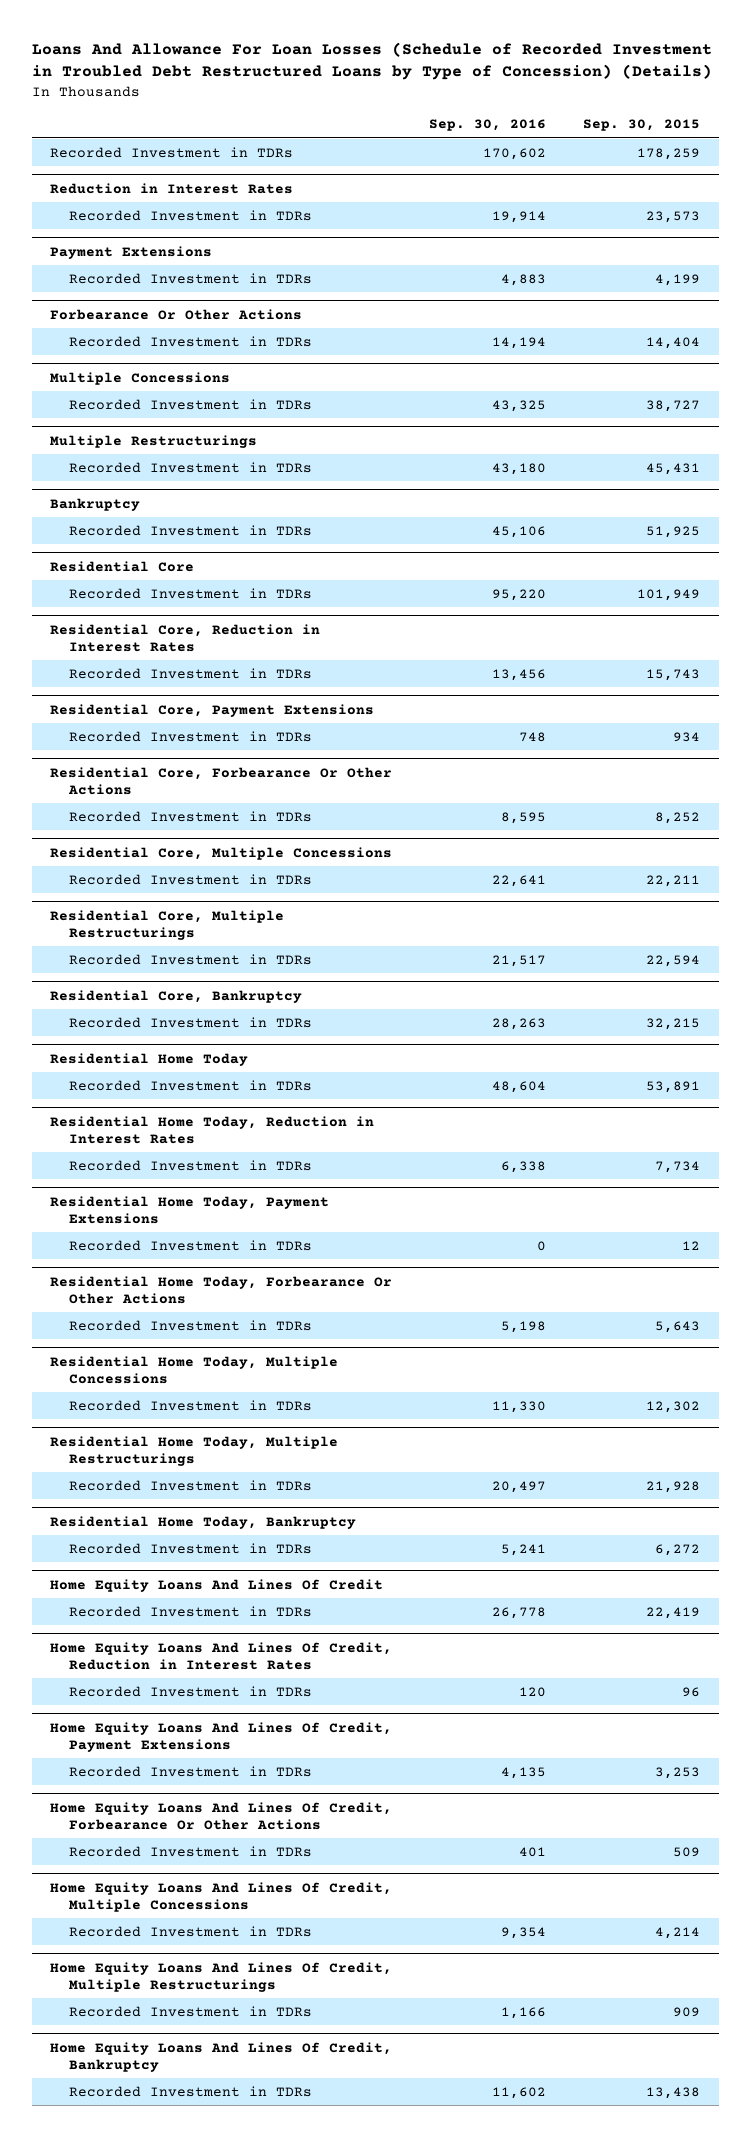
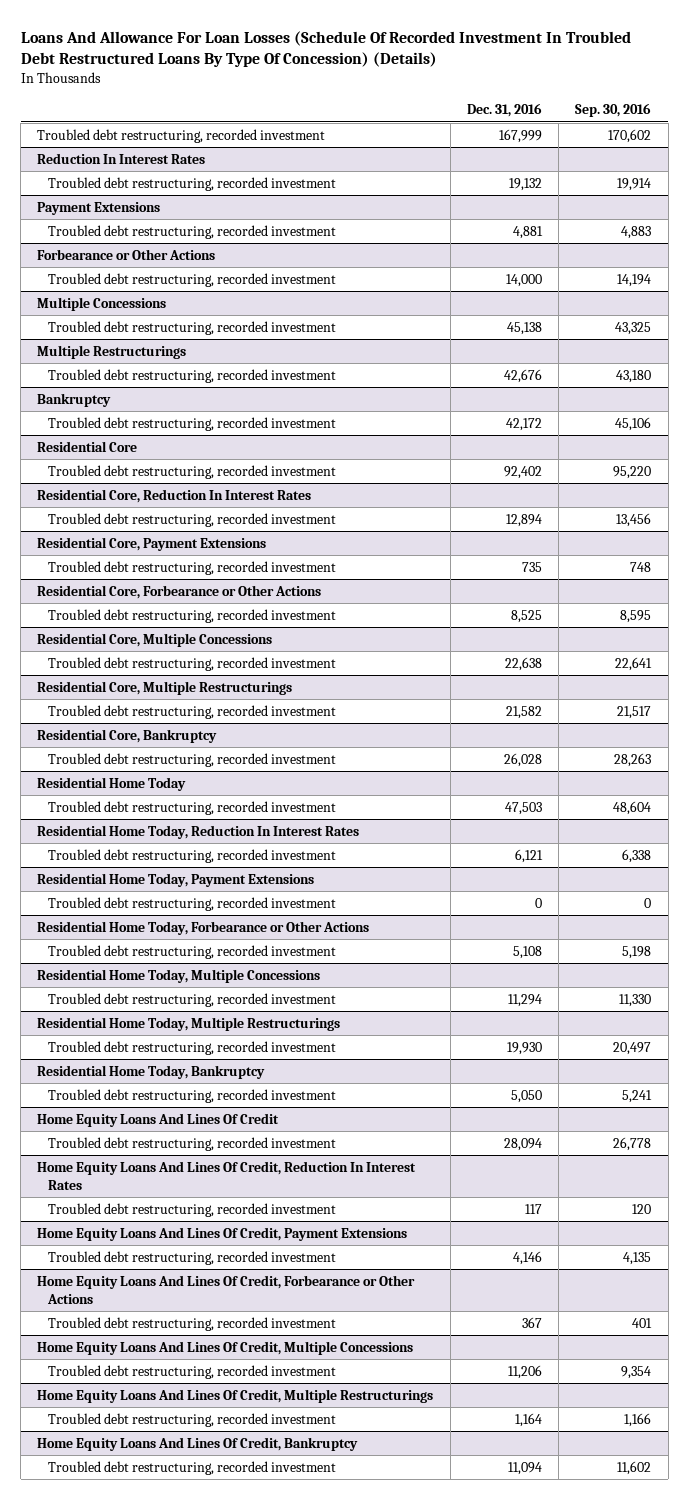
[31,42,712,81] Loans And Allowance For Loan Losses (Schedule of Recorded Investment in Troubled Debt Restructured Loans by Type of Concession) (Details) -> [20,30,631,68] Loans And Allowance For Loan Losses (Schedule Of Recorded Investment In Troubled Debt Restructured Loans By Type Of Concession) (Details)
[583,119,701,132] Sep. 30, 2015 -> none
none -> [466,103,542,118] Dec. 31, 2016
[50,146,294,158] Recorded Investment in TDRs -> [37,128,326,143] Troubled debt restructuring, recorded investment
[50,182,294,194] Reduction in Interest Rates -> [37,152,206,164] Reduction In Interest Rates
[68,209,312,221] Recorded Investment in TDRs -> [47,176,336,191] Troubled debt restructuring, recorded investment
[68,272,312,284] Recorded Investment in TDRs -> [47,224,336,239] Troubled debt restructuring, recorded investment
[50,308,303,320] Forbearance Or Other Actions -> [37,248,216,260] Forbearance or Other Actions
[68,335,312,347] Recorded Investment in TDRs -> [47,272,336,287] Troubled debt restructuring, recorded investment
[68,398,312,410] Recorded Investment in TDRs -> [47,320,336,335] Troubled debt restructuring, recorded investment
[68,461,312,473] Recorded Investment in TDRs -> [47,368,336,383] Troubled debt restructuring, recorded investment
[68,524,312,536] Recorded Investment in TDRs -> [47,416,336,431] Troubled debt restructuring, recorded investment
[68,587,312,599] Recorded Investment in TDRs -> [47,464,336,479] Troubled debt restructuring, recorded investment
[50,623,321,652] Residential Core, Reduction in Interest Rates -> [37,488,312,503] Residential Core, Reduction In Interest Rates
[68,667,312,679] Recorded Investment in TDRs -> [47,512,336,527] Troubled debt restructuring, recorded investment
[68,730,312,742] Recorded Investment in TDRs -> [47,560,336,575] Troubled debt restructuring, recorded investment
[50,766,393,795] Residential Core, Forbearance Or Other Actions -> [37,584,322,599] Residential Core, Forbearance or Other Actions
[68,810,312,822] Recorded Investment in TDRs -> [47,608,336,623] Troubled debt restructuring, recorded investment
[68,873,312,885] Recorded Investment in TDRs -> [47,656,336,671] Troubled debt restructuring, recorded investment
[68,953,312,965] Recorded Investment in TDRs -> [47,704,336,719] Troubled debt restructuring, recorded investment
[68,1016,312,1028] Recorded Investment in TDRs -> [47,752,336,767] Troubled debt restructuring, recorded investment
[68,1079,312,1091] Recorded Investment in TDRs -> [47,800,336,815] Troubled debt restructuring, recorded investment
[50,1115,375,1144] Residential Home Today, Reduction in Interest Rates -> [37,824,360,839] Residential Home Today, Reduction In Interest Rates
[68,1159,312,1171] Recorded Investment in TDRs -> [47,848,336,863] Troubled debt restructuring, recorded investment
[68,1239,312,1251] Recorded Investment in TDRs -> [47,896,336,911] Troubled debt restructuring, recorded investment
[50,1275,393,1304] Residential Home Today, Forbearance Or Other Actions -> [37,920,370,935] Residential Home Today, Forbearance or Other Actions
[68,1319,312,1331] Recorded Investment in TDRs -> [47,944,336,959] Troubled debt restructuring, recorded investment
[68,1399,312,1411] Recorded Investment in TDRs -> [47,992,336,1007] Troubled debt restructuring, recorded investment
[68,1479,312,1491] Recorded Investment in TDRs -> [47,1040,336,1055] Troubled debt restructuring, recorded investment
[68,1542,312,1554] Recorded Investment in TDRs -> [47,1088,336,1103] Troubled debt restructuring, recorded investment
[68,1605,312,1617] Recorded Investment in TDRs -> [47,1136,336,1151] Troubled debt restructuring, recorded investment
[50,1641,393,1670] Home Equity Loans And Lines Of Credit, Reduction in Interest Rates -> [37,1160,417,1190] Home Equity Loans And Lines Of Credit, Reduction In Interest Rates
[68,1685,312,1697] Recorded Investment in TDRs -> [47,1202,336,1217] Troubled debt restructuring, recorded investment
[68,1765,312,1777] Recorded Investment in TDRs -> [47,1250,336,1265] Troubled debt restructuring, recorded investment
[50,1801,393,1830] Home Equity Loans And Lines Of Credit, Forbearance Or Other Actions -> [37,1274,416,1304] Home Equity Loans And Lines Of Credit, Forbearance or Other Actions
[68,1845,312,1857] Recorded Investment in TDRs -> [47,1316,336,1331] Troubled debt restructuring, recorded investment
[68,1925,312,1937] Recorded Investment in TDRs -> [47,1364,336,1379] Troubled debt restructuring, recorded investment
[68,2005,312,2017] Recorded Investment in TDRs -> [47,1412,336,1427] Troubled debt restructuring, recorded investment
[68,2085,312,2097] Recorded Investment in TDRs -> [47,1460,336,1475] Troubled debt restructuring, recorded investment

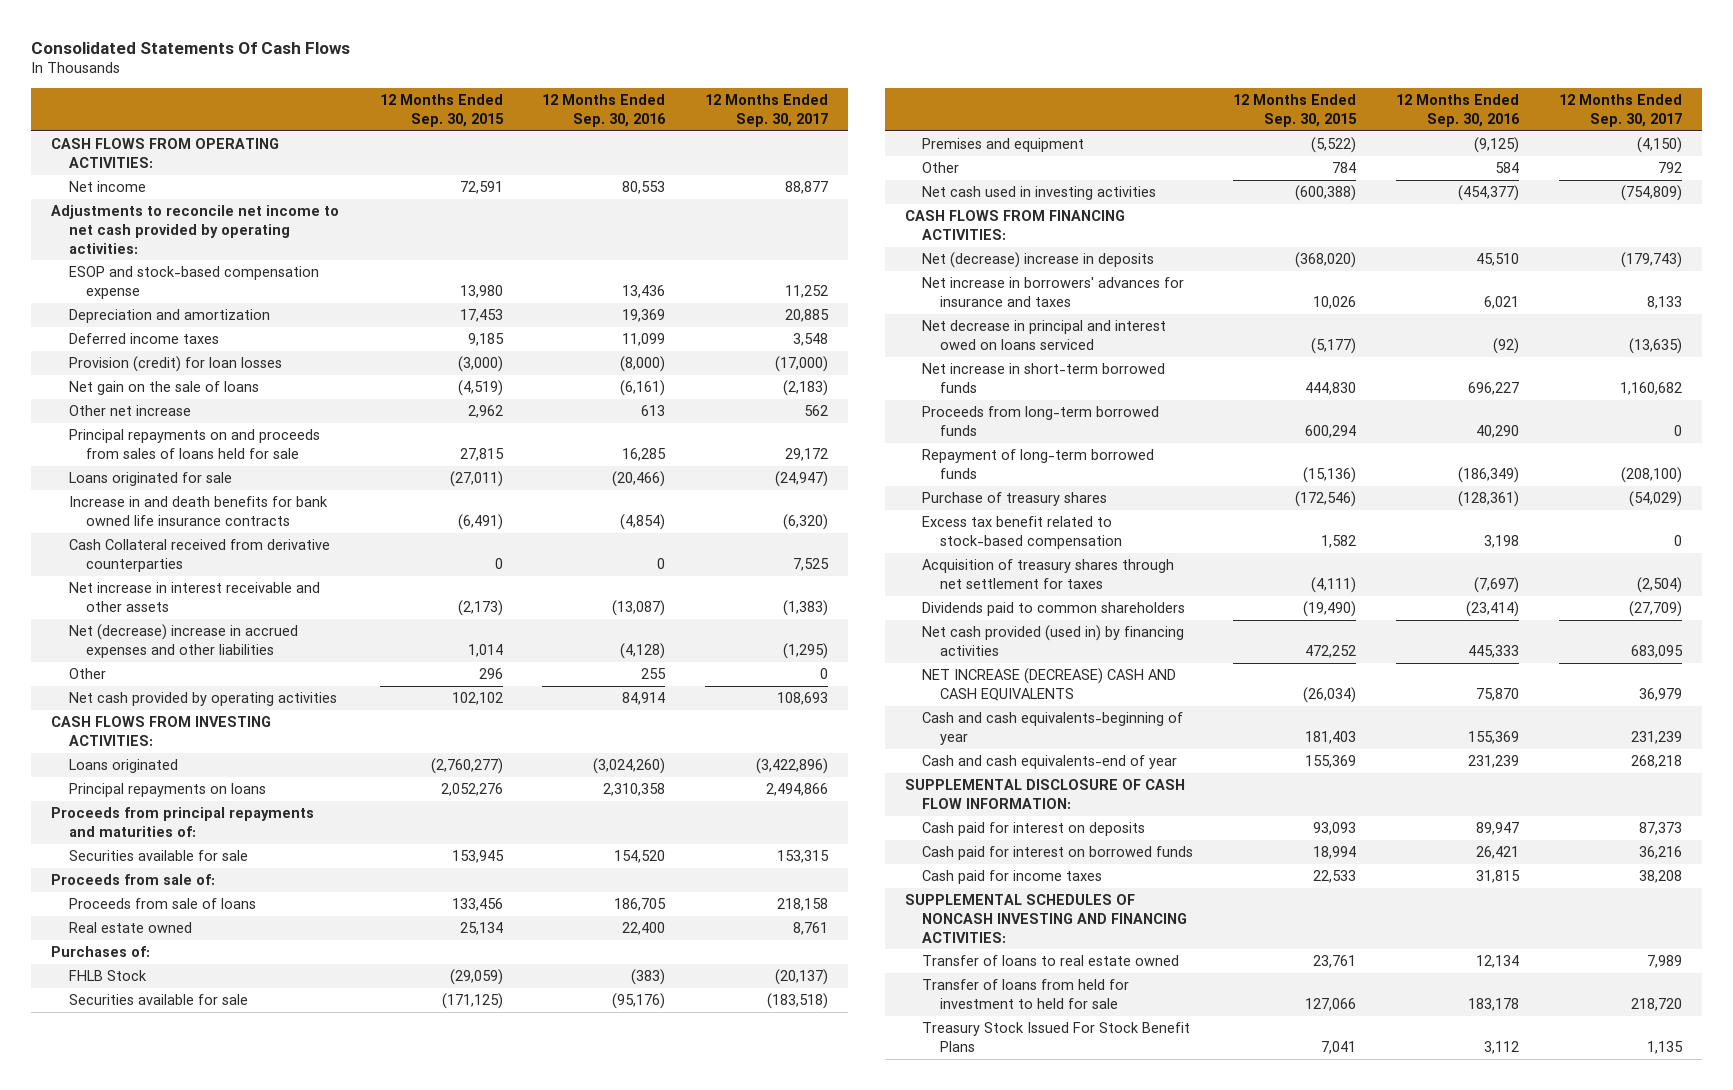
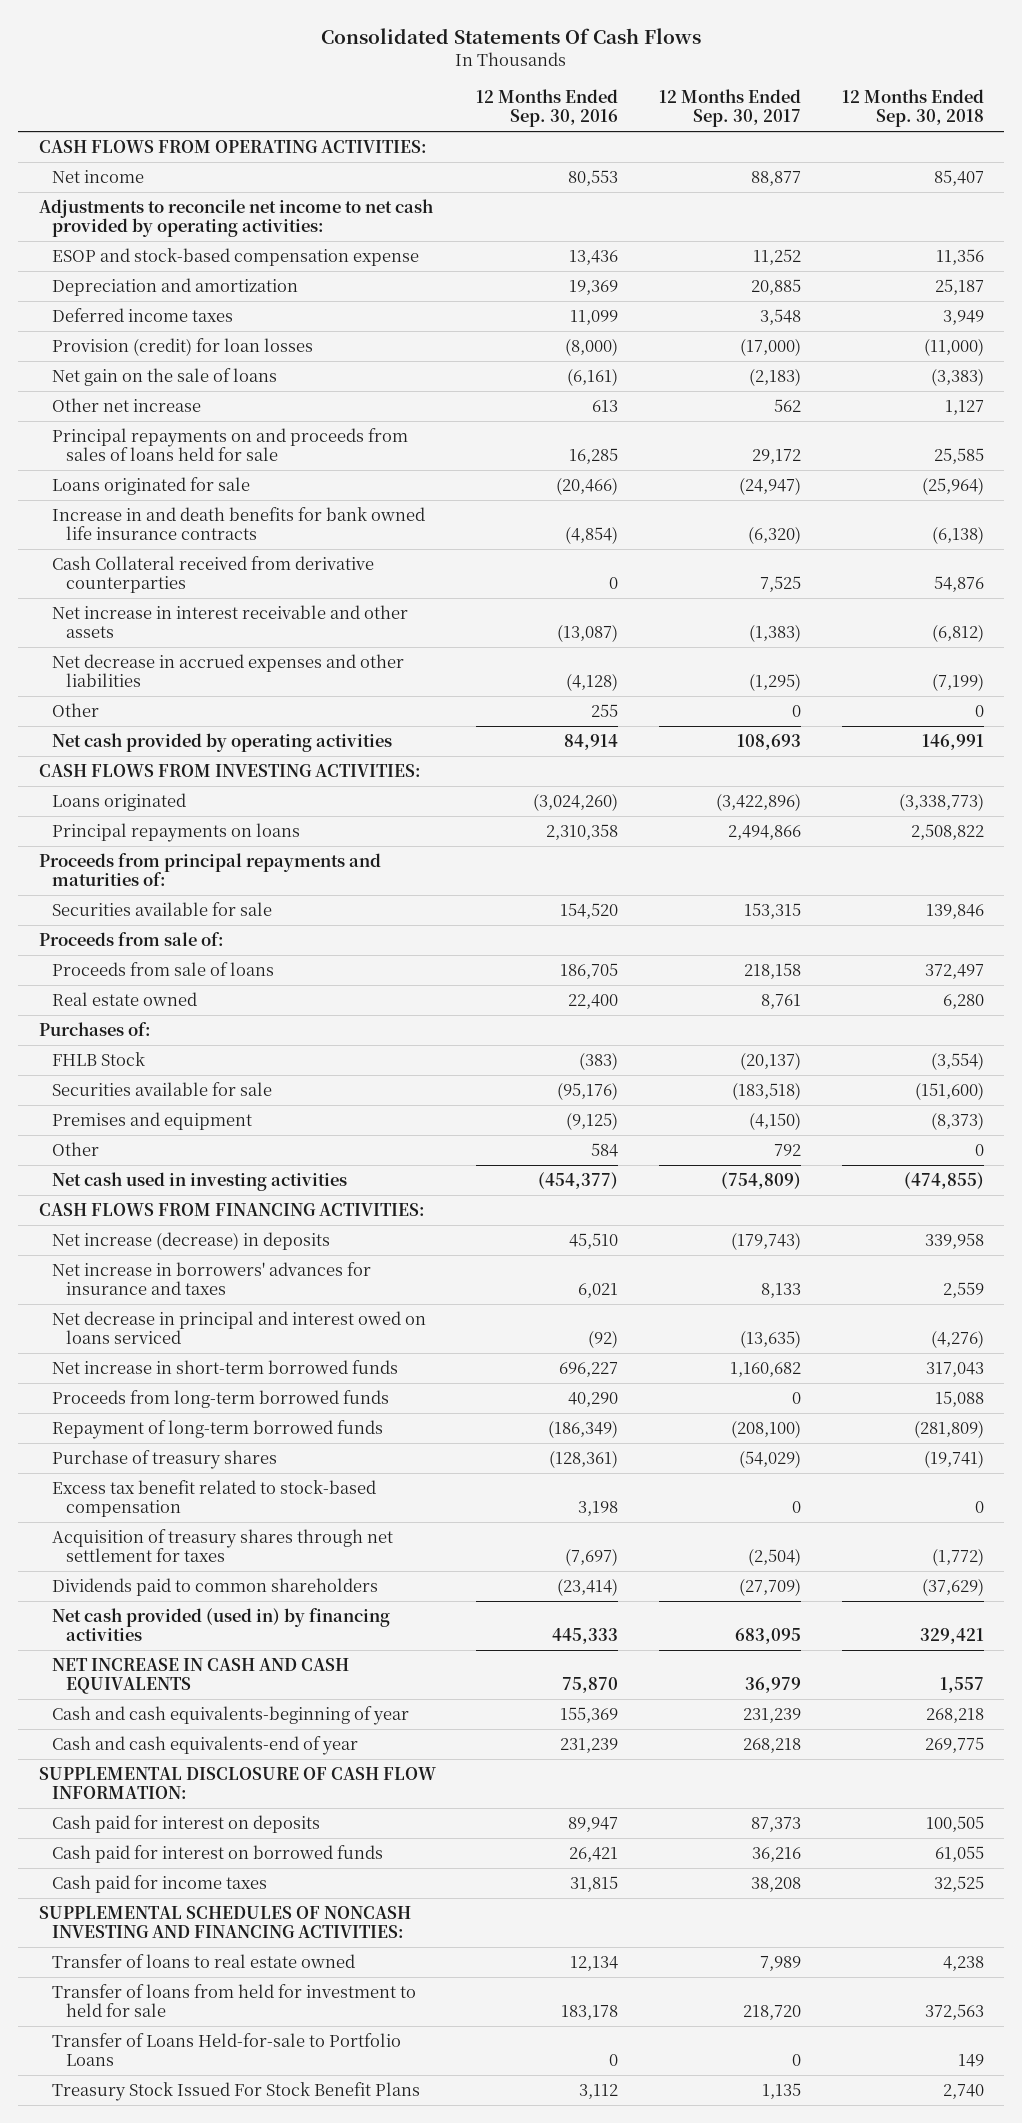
[379,94,504,127] 12 Months Ended Sep. 30, 2015 -> none
none -> [841,89,984,128] 12 Months Ended Sep. 30, 2018
[68,624,298,658] Net (decrease) increase in accrued expenses and other liabilities -> [52,653,405,687] Net decrease in accrued expenses and other liabilities
[922,252,1155,269] Net (decrease) increase in deposits -> [52,1231,331,1250] Net increase (decrease) in deposits
[922,668,1177,701] NET INCREASE (DECREASE) CASH AND CASH EQUIVALENTS -> [52,1657,350,1694] NET INCREASE IN CASH AND CASH EQUIVALENTS
none -> [52,2032,402,2066] Transfer of Loans Held-for-sale to Portfolio Loans

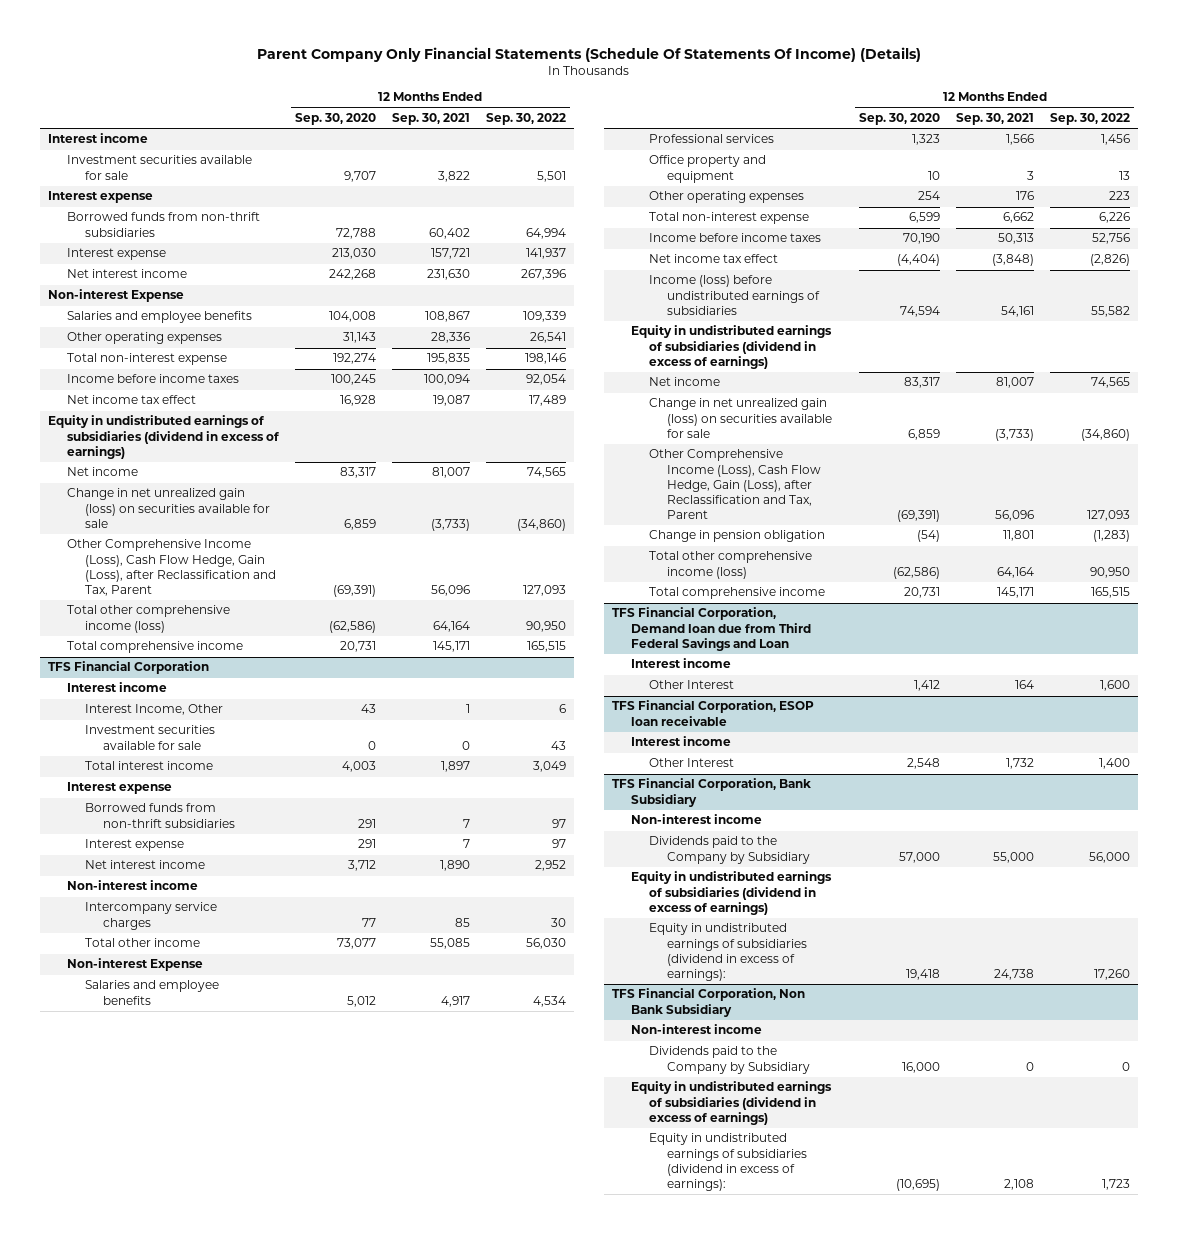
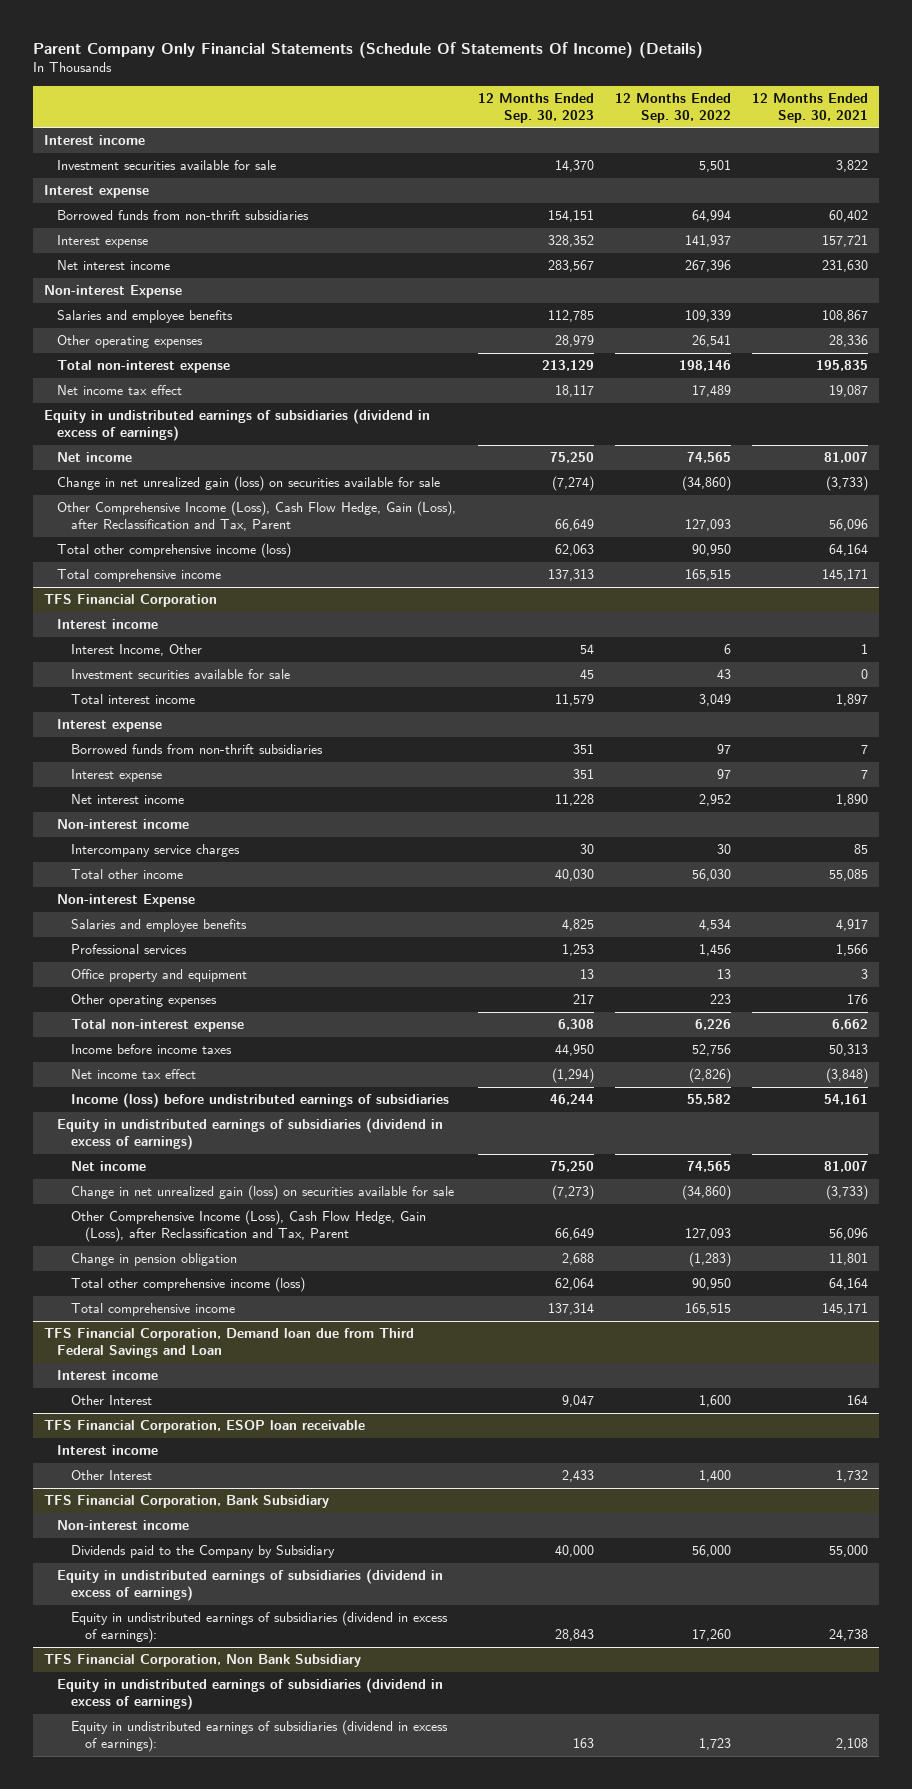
[294,113,376,126] Sep. 30, 2020 -> none
none -> [477,93,594,123] 12 Months Ended Sep. 30, 2023
[66,374,239,384] Income before income taxes -> none
[630,1024,762,1035] Non-interest income -> none
[648,1046,811,1074] Dividends paid to the Company by Subsidiary -> none

